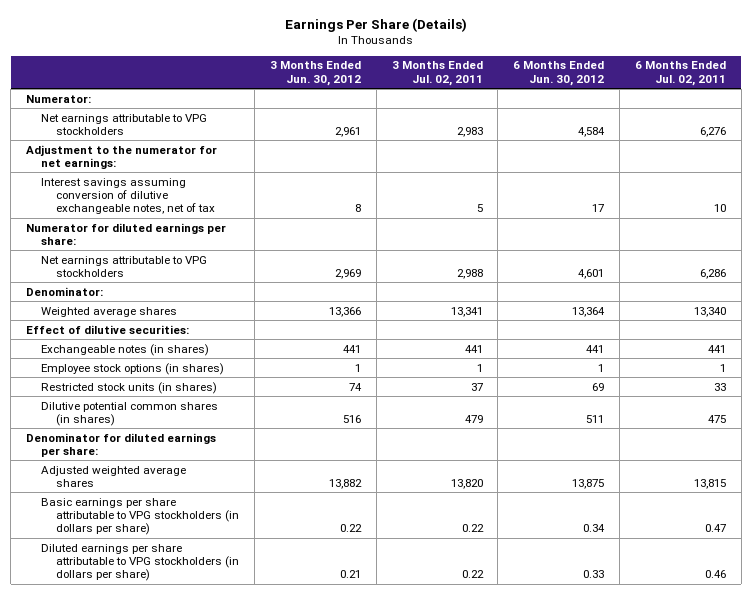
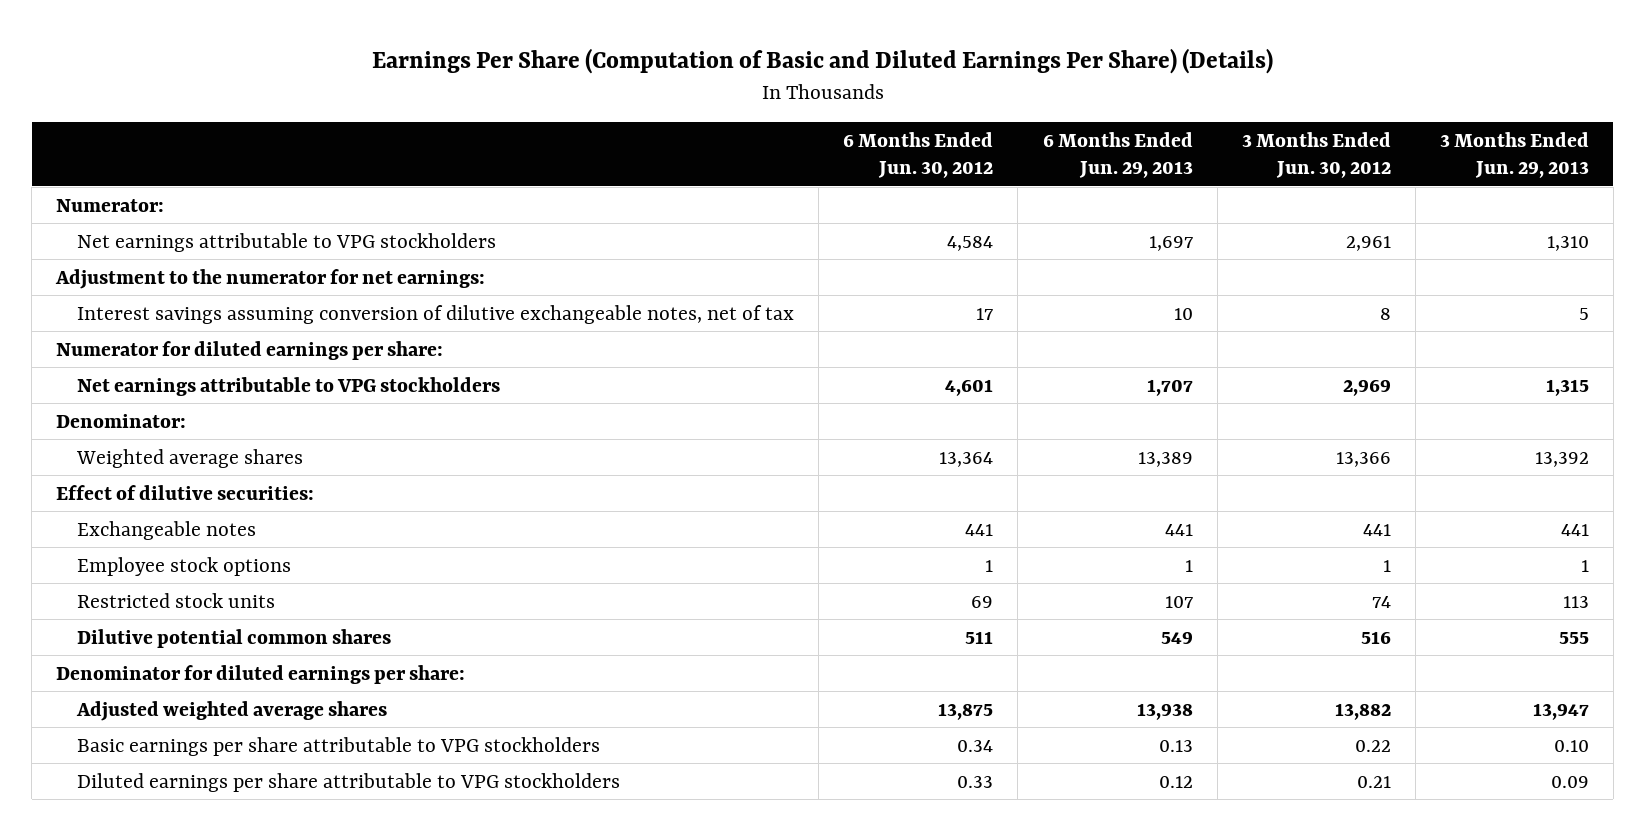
[284,17,467,32] Earnings Per Share (Details) -> [371,47,1273,74] Earnings Per Share (Computation of Basic and Diluted Earnings Per Share) (Details)
[391,61,483,86] 3 Months Ended Jul. 02, 2011 -> none
[634,61,726,86] 6 Months Ended Jul. 02, 2011 -> none
none -> [1042,131,1193,178] 6 Months Ended Jun. 29, 2013
none -> [1439,131,1589,178] 3 Months Ended Jun. 29, 2013
[41,343,210,356] Exchangeable notes (in shares) -> [77,520,257,540] Exchangeable notes
[41,362,225,375] Employee stock options (in shares) -> [77,556,292,576] Employee stock options
[41,381,218,394] Restricted stock units (in shares) -> [77,592,276,608] Restricted stock units
[41,401,219,427] Dilutive potential common shares (in shares) -> [77,628,392,648] Dilutive potential common shares
[41,497,240,536] Basic earnings per share attributable to VPG stockholders (in dollars per share) -> [77,736,601,756] Basic earnings per share attributable to VPG stockholders
[41,543,240,582] Diluted earnings per share attributable to VPG stockholders (in dollars per share) -> [77,772,621,792] Diluted earnings per share attributable to VPG stockholders

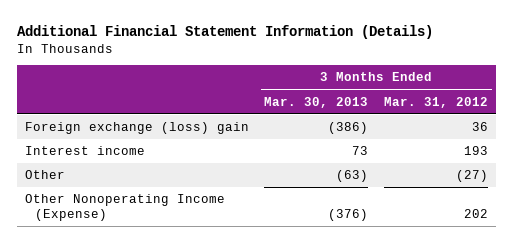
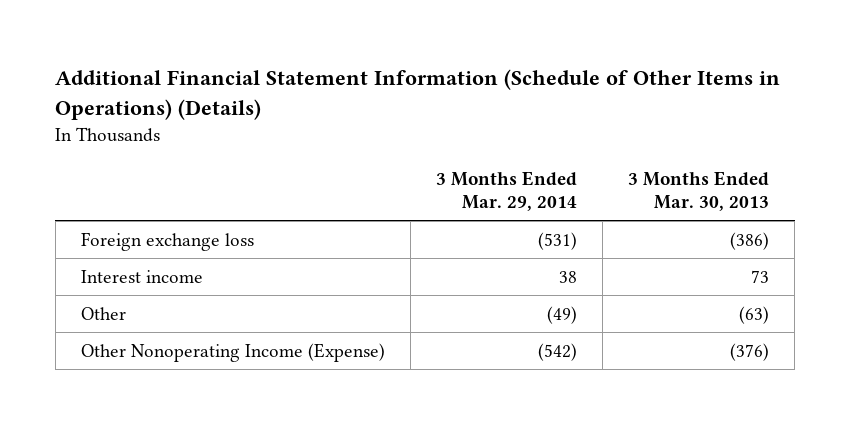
[16,25,433,40] Additional Financial Statement Information (Details) -> [55,68,781,120] Additional Financial Statement Information (Schedule of Other Items in Operations) (Details)
[384,96,489,108] Mar. 31, 2012 -> none
none -> [436,170,578,211] 3 Months Ended Mar. 29, 2014
[24,122,249,135] Foreign exchange (loss) gain -> [80,231,254,251] Foreign exchange loss

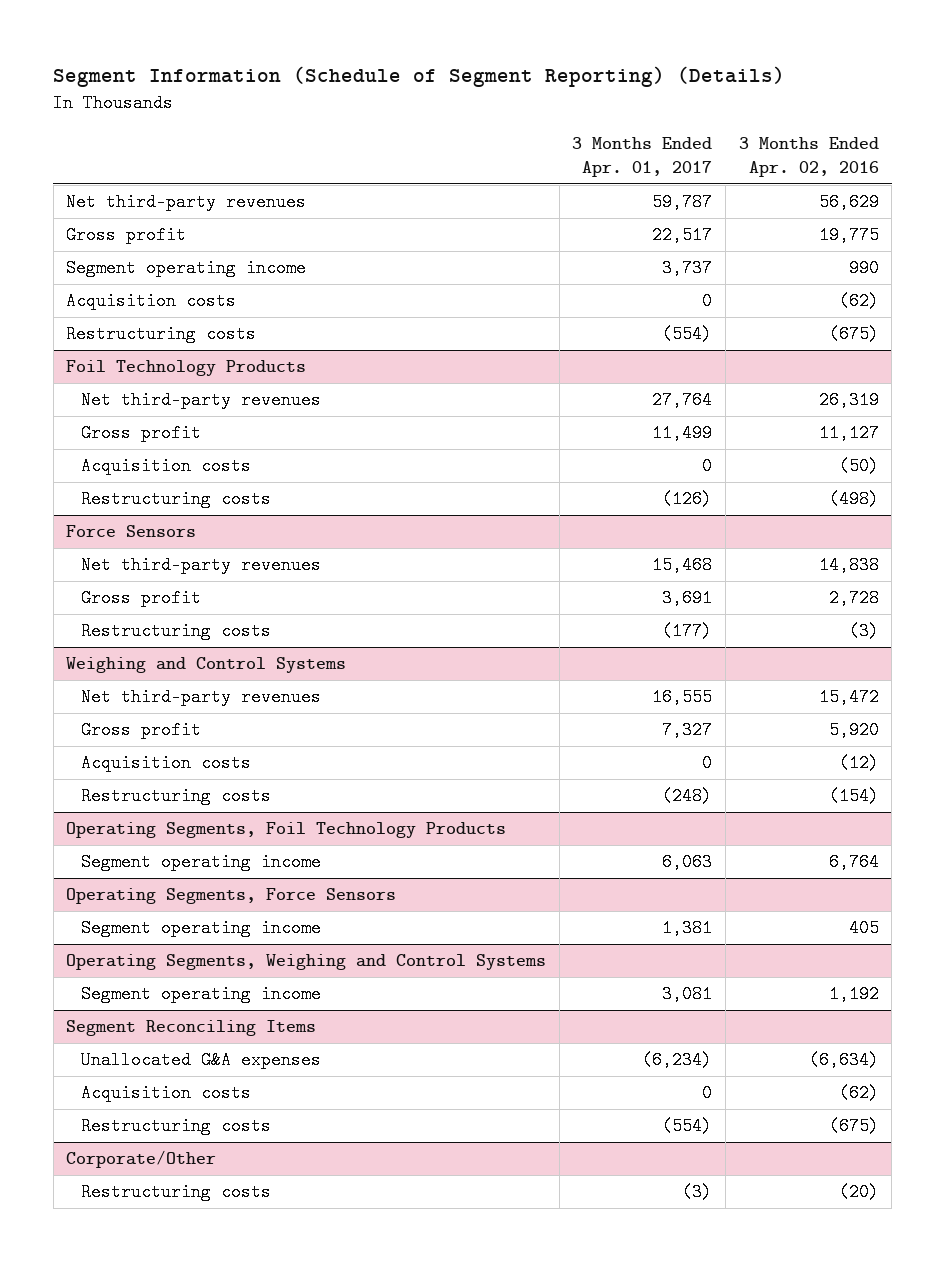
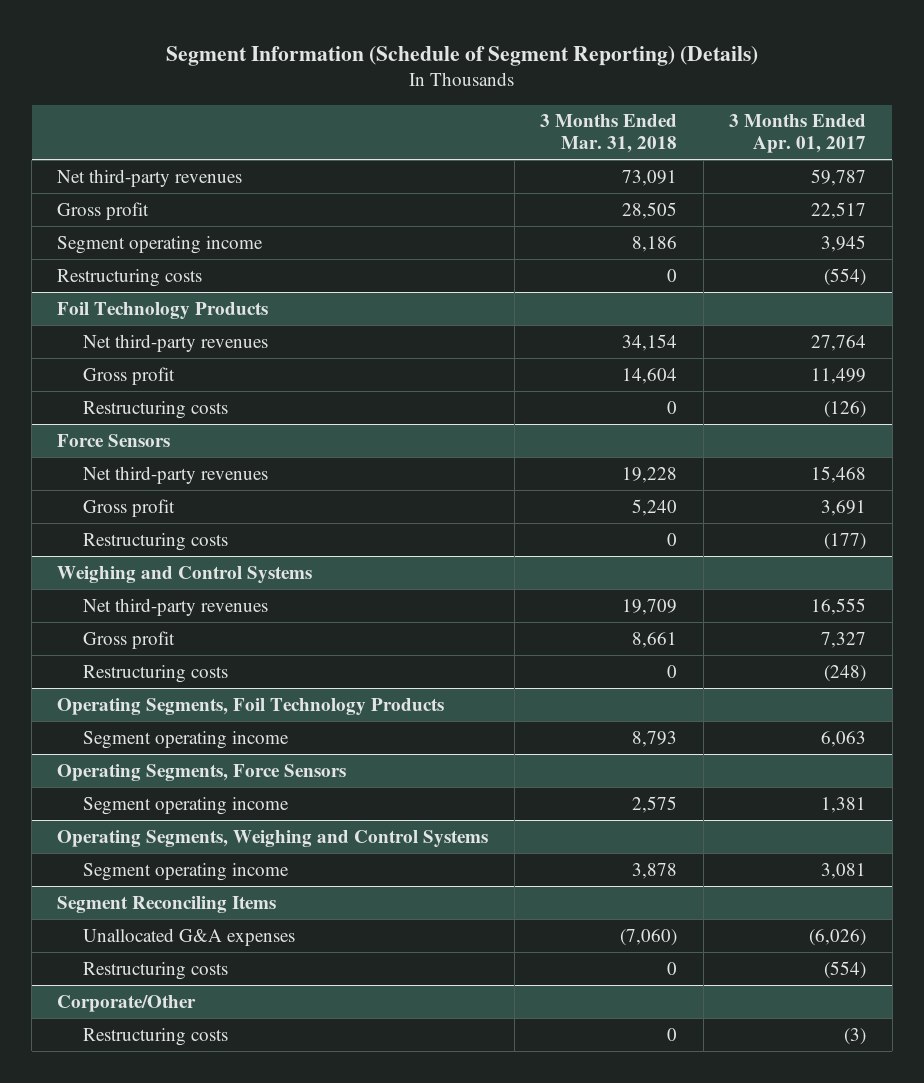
[738,137,879,177] 3 Months Ended Apr. 02, 2016 -> none
none -> [540,114,678,154] 3 Months Ended Mar. 31, 2018
[66,292,237,311] Acquisition costs -> none
[662,259,713,278] 3,737 -> [821,234,867,252] 3,945
[80,457,251,476] Acquisition costs -> none
[80,754,251,773] Acquisition costs -> none
[80,1084,251,1103] Acquisition costs -> none
[642,1051,713,1070] (6,234) -> [809,928,867,946] (6,026)

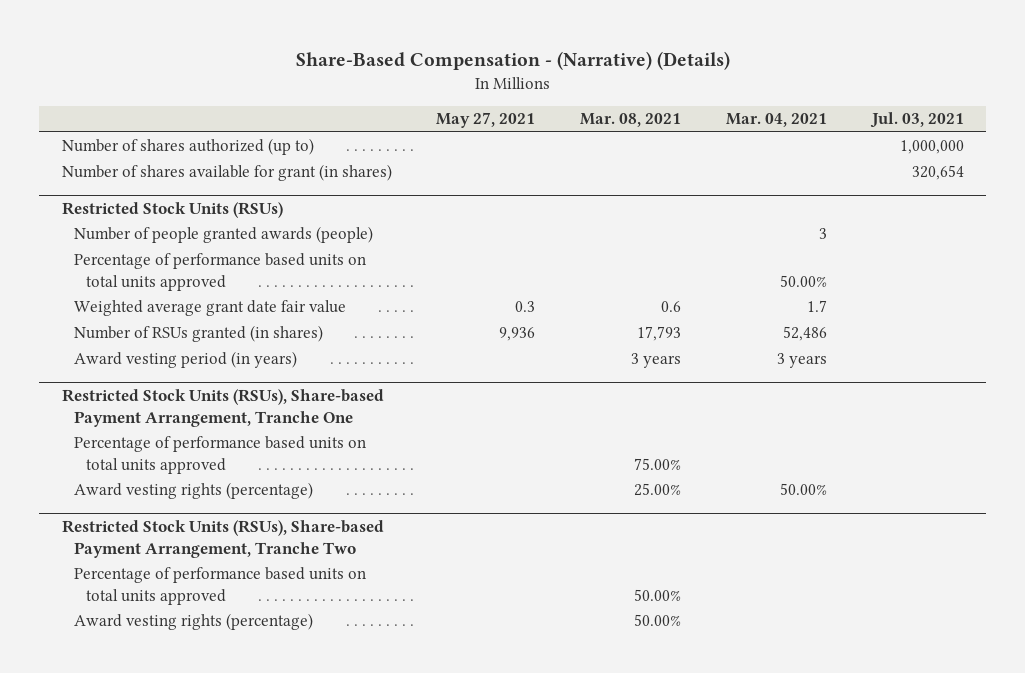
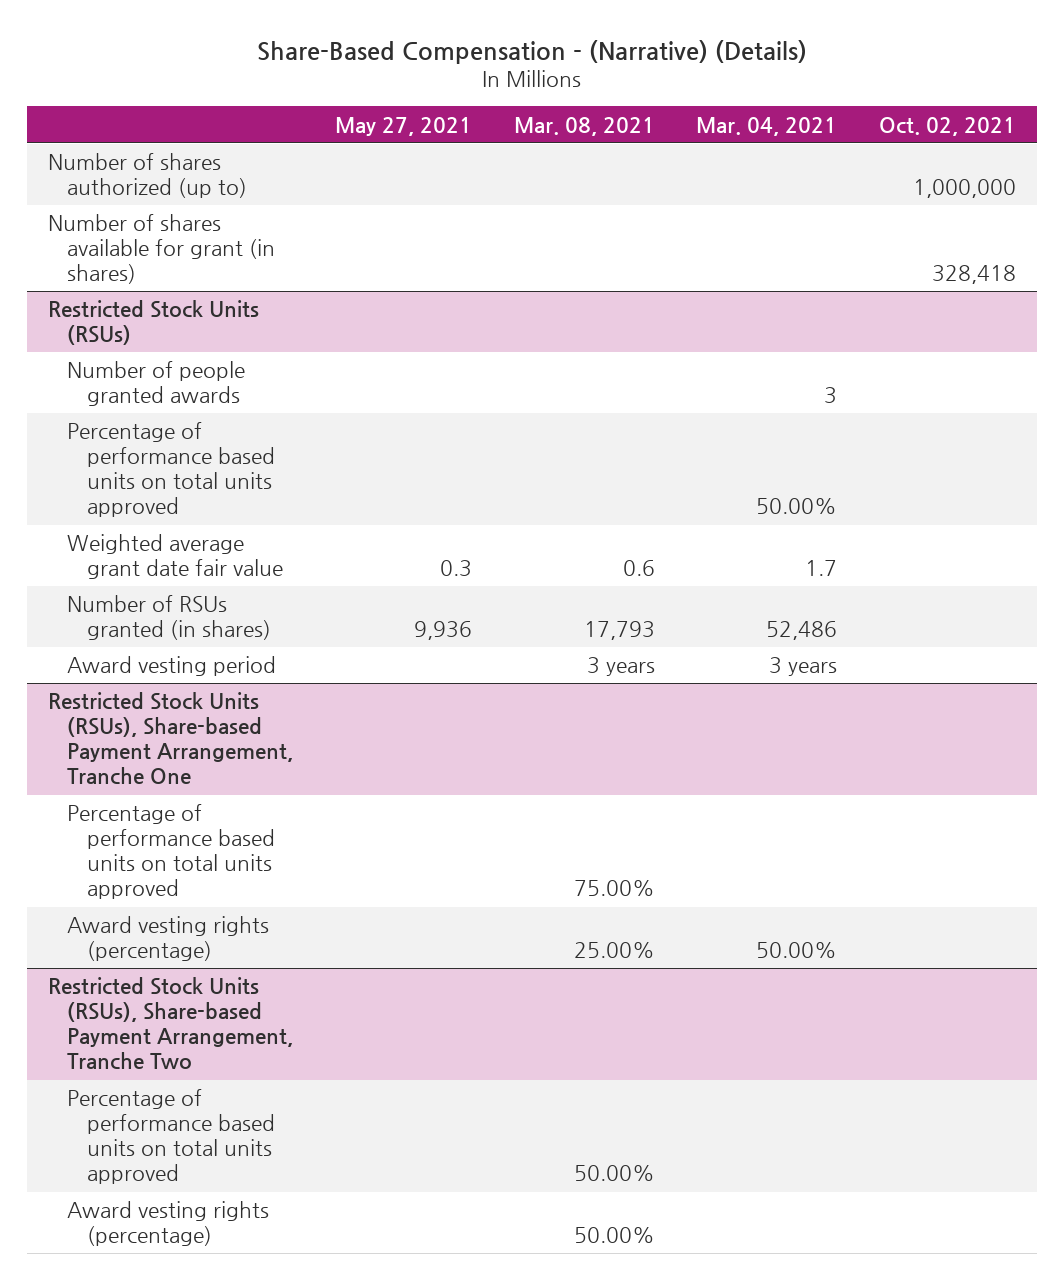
[869,112,964,129] Jul. 03, 2021 -> none
none -> [878,116,1016,136] Oct. 02, 2021
[73,226,373,244] Number of people granted awards (people) -> [67,361,246,407] Number of people granted awards
[73,351,297,369] Award vesting period (in years) -> [67,656,277,677] Award vesting period

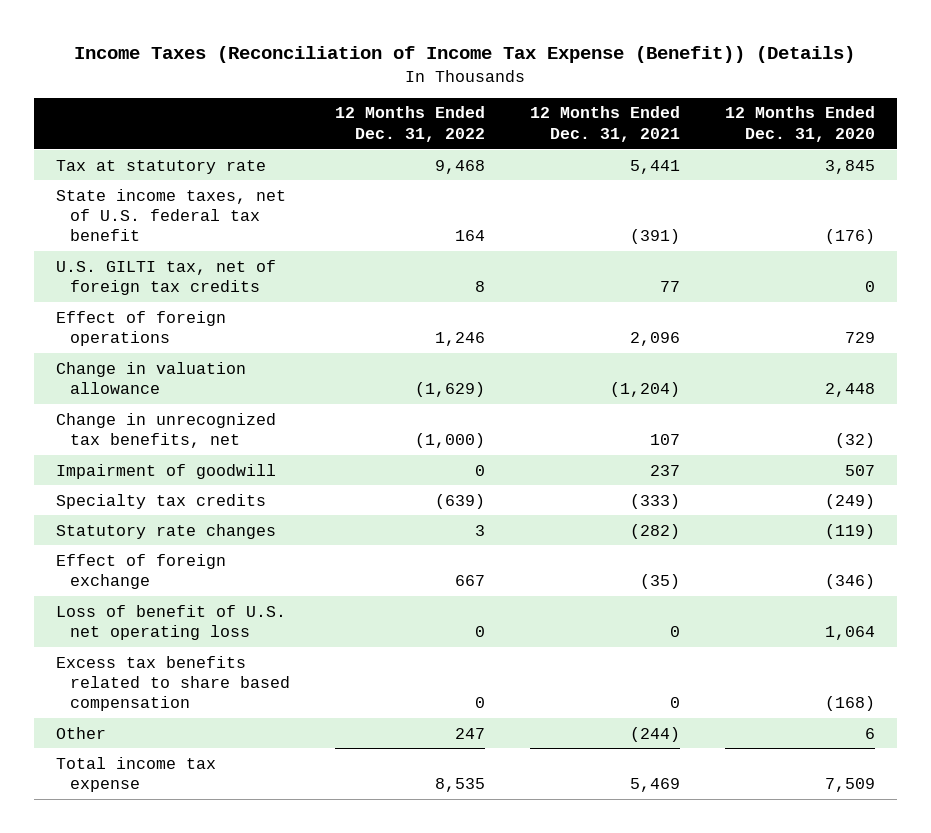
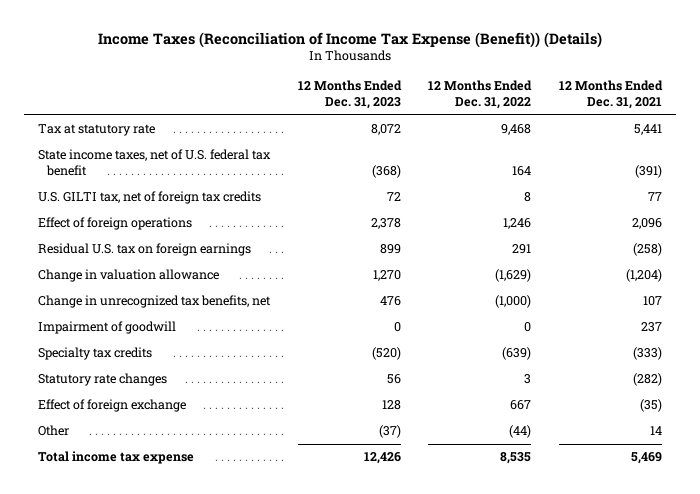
[724,106,875,142] 12 Months Ended Dec. 31, 2020 -> none
none -> [297,80,402,110] 12 Months Ended Dec. 31, 2023
none -> [38,243,252,257] Residual U.S. tax on foreign earnings
[56,604,287,640] Loss of benefit of U.S. net operating loss -> none
[56,655,290,712] Excess tax benefits related to share based compensation -> none
[454,727,485,739] 247 -> [509,425,532,439] (44)
[629,726,680,742] (244) -> [650,426,663,436] 14

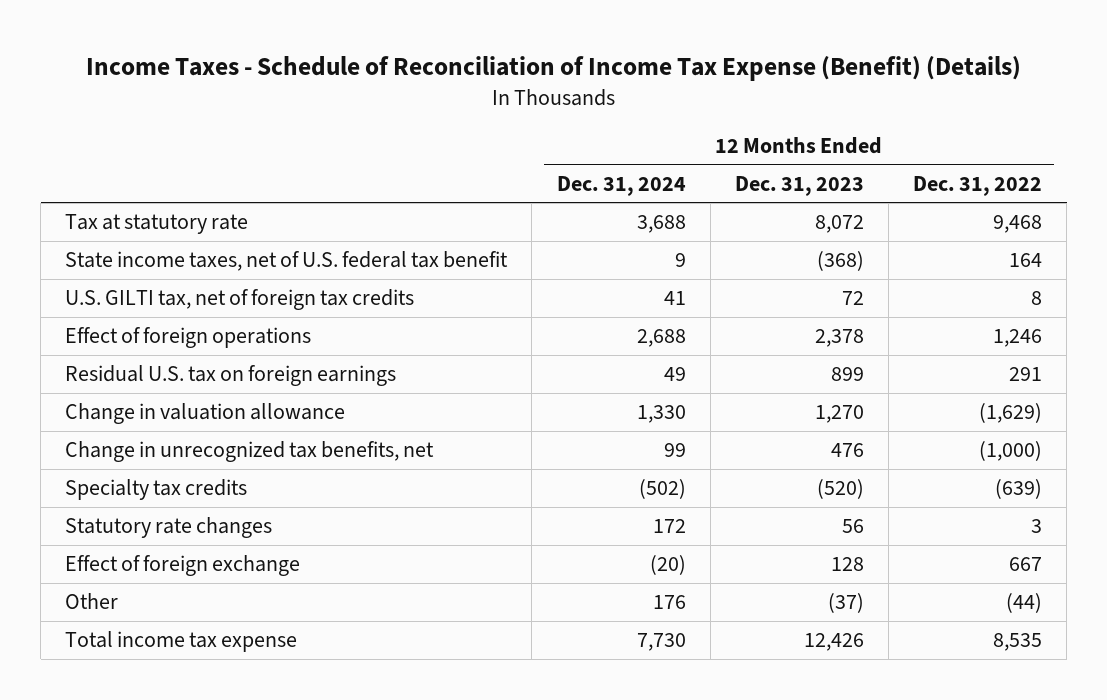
[98,31,603,48] Income Taxes (Reconciliation of Income Tax Expense (Benefit)) (Details) -> [85,55,1021,81] Income Taxes - Schedule of Reconciliation of Income Tax Expense (Benefit) (Details)
[559,80,664,110] 12 Months Ended Dec. 31, 2021 -> none
none -> [556,175,686,196] Dec. 31, 2024
[38,321,177,335] Impairment of goodwill -> none

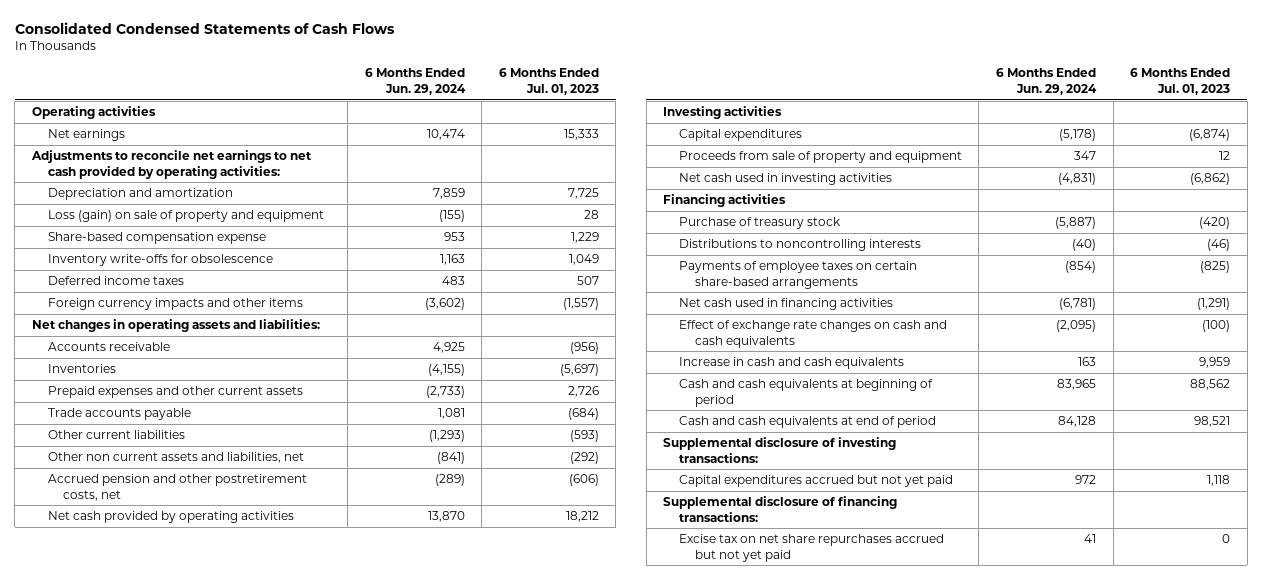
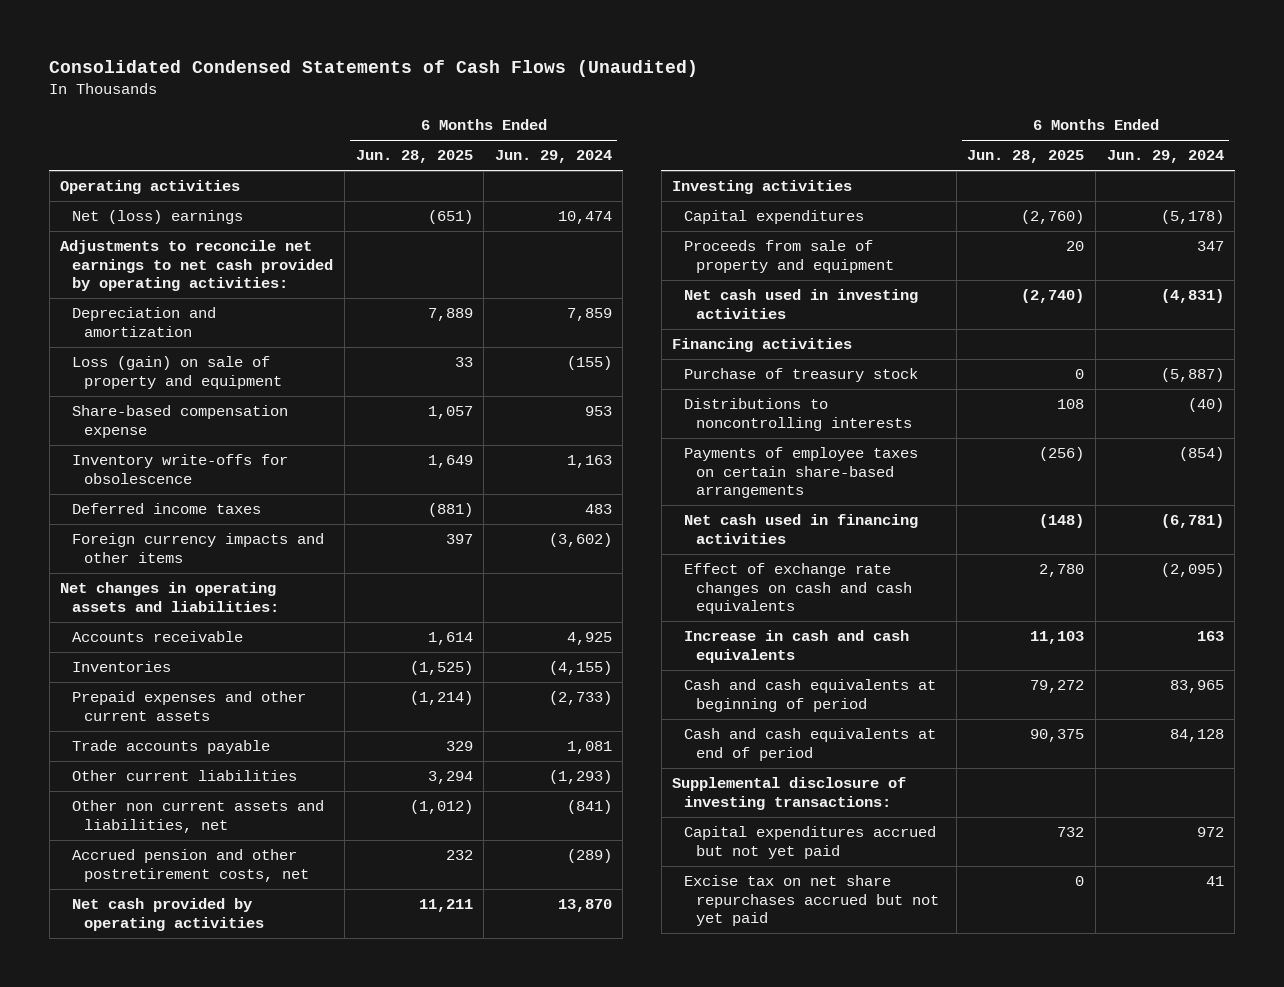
[14,21,395,34] Consolidated Condensed Statements of Cash Flows -> [49,60,699,78] Consolidated Condensed Statements of Cash Flows (Unaudited)
[498,68,599,95] 6 Months Ended Jul. 01, 2023 -> none
none -> [355,150,473,164] Jun. 28, 2025
[47,129,125,142] Net earnings -> [72,210,244,225] Net (loss) earnings
[663,496,898,522] Supplemental disclosure of financing transactions: -> none

